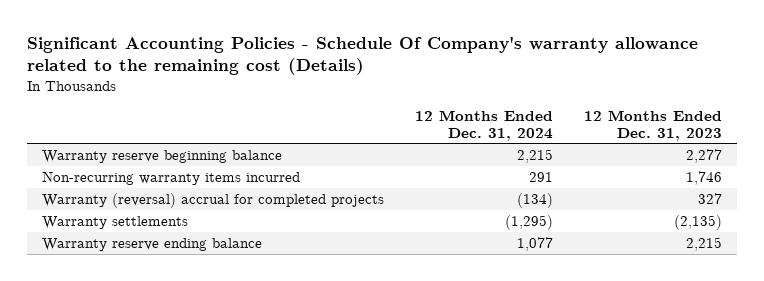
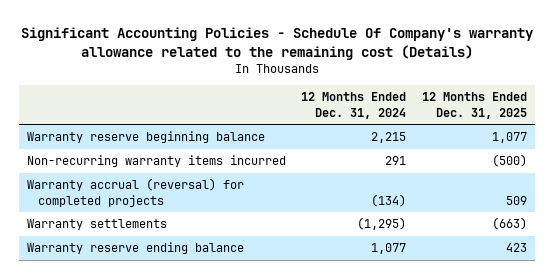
[583,109,722,141] 12 Months Ended Dec. 31, 2023 -> none
none -> [422,92,528,119] 12 Months Ended Dec. 31, 2025
[42,192,385,208] Warranty (reversal) accrual for completed projects -> [26,178,244,207] Warranty accrual (reversal) for completed projects

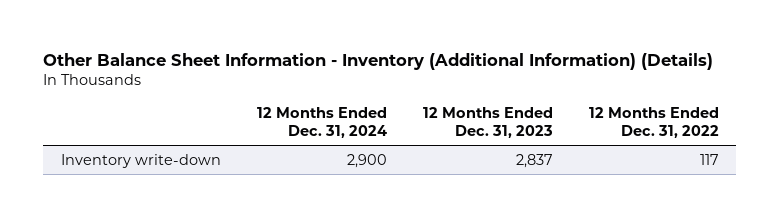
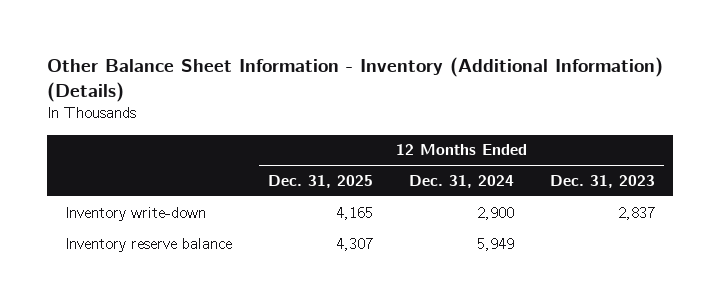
[588,107,719,139] 12 Months Ended Dec. 31, 2022 -> none
none -> [268,174,374,188] Dec. 31, 2025
none -> [65,237,233,252] Inventory reserve balance

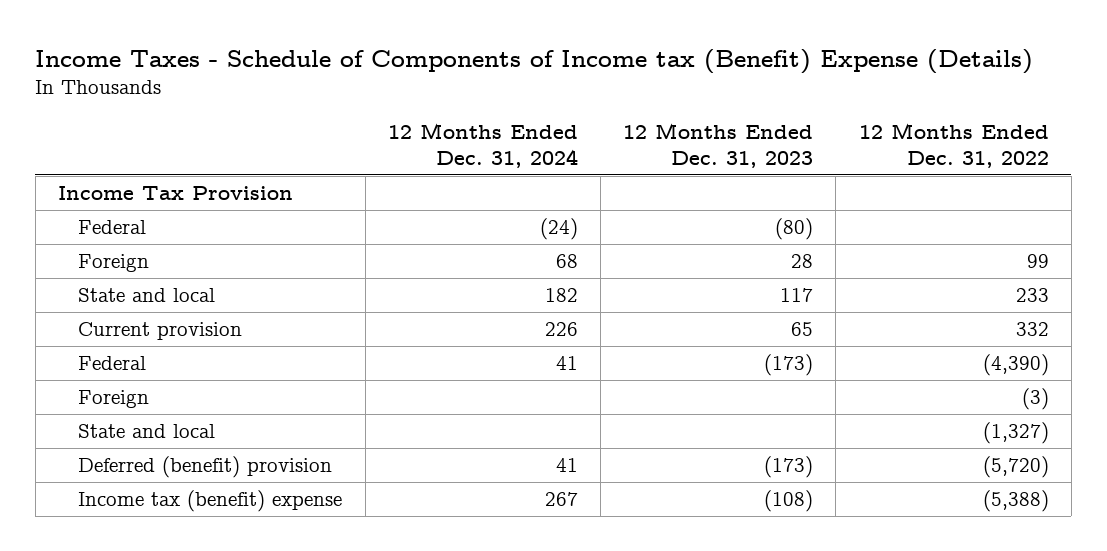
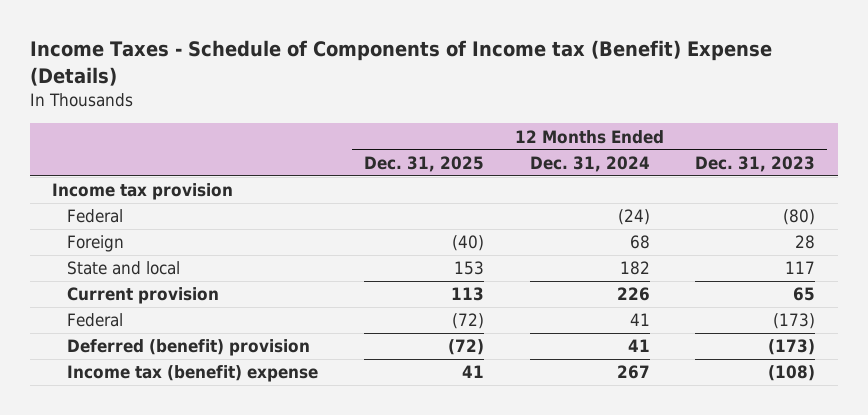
[858,122,1049,168] 12 Months Ended Dec. 31, 2022 -> none
none -> [363,156,484,173] Dec. 31, 2025
[57,186,293,201] Income Tax Provision -> [52,183,234,201] Income tax provision
[78,390,150,409] Foreign -> none
[78,424,216,439] State and local -> none

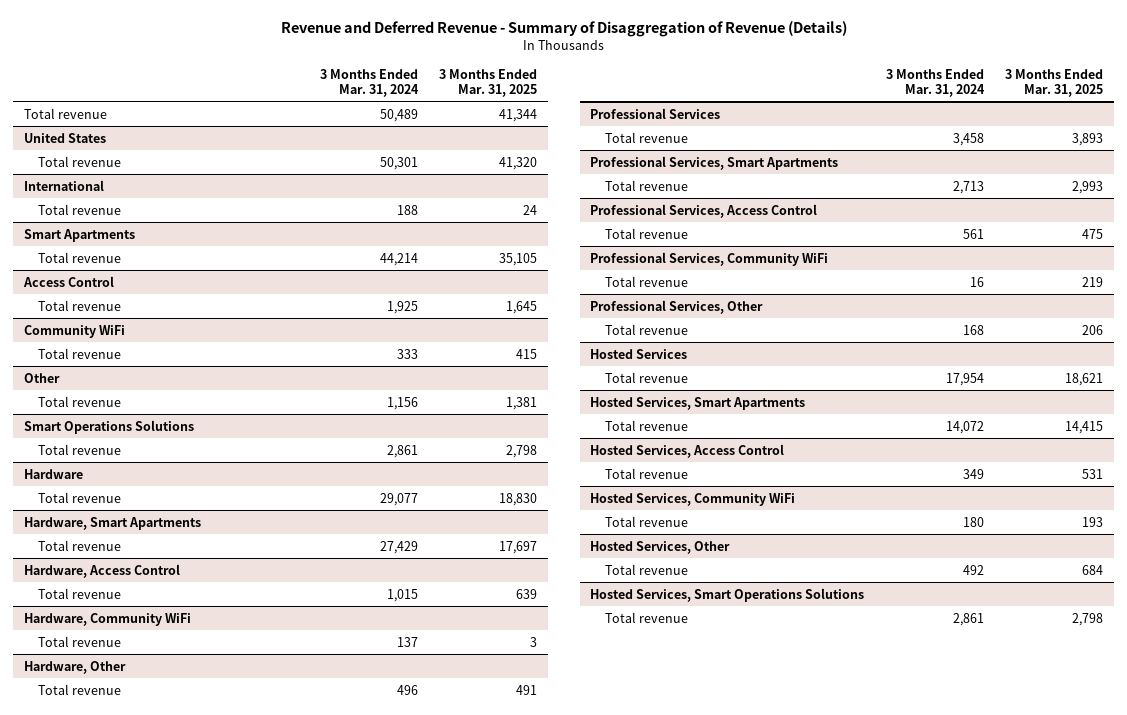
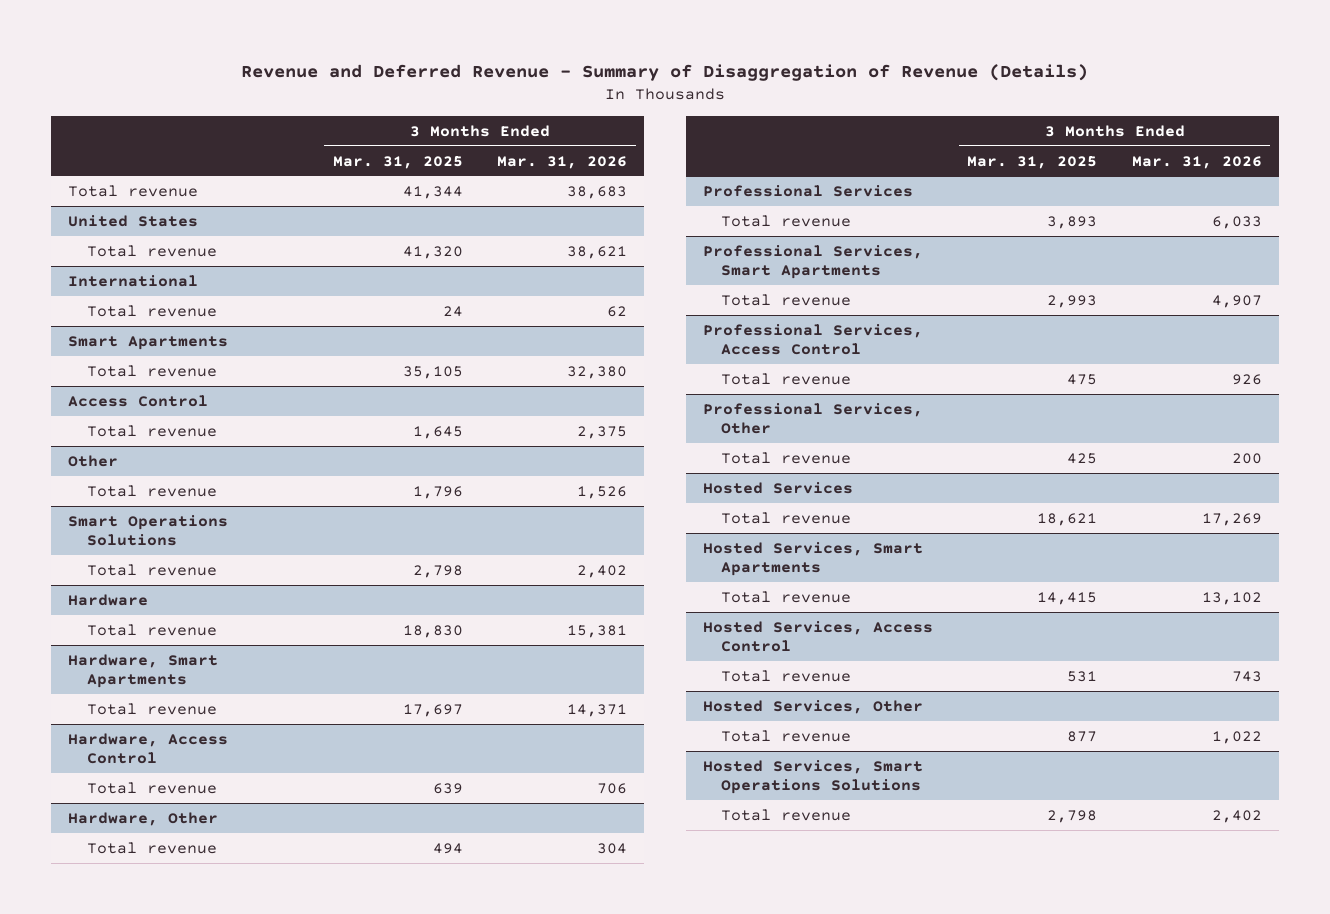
[319,69,419,98] 3 Months Ended Mar. 31, 2024 -> none
none -> [497,155,628,169] Mar. 31, 2026
[23,324,125,338] Community WiFi -> none
[38,347,122,359] Total revenue -> none
[506,396,538,410] 1,381 -> [412,485,463,499] 1,796
[23,612,191,626] Hardware, Community WiFi -> none
[38,635,122,647] Total revenue -> none
[516,684,538,695] 491 -> [432,842,463,854] 494
[590,251,829,266] Professional Services, Community WiFi -> none
[604,275,688,287] Total revenue -> none
[1082,324,1104,335] 206 -> [1067,452,1098,464] 425
[590,492,796,506] Hosted Services, Community WiFi -> none
[604,515,688,527] Total revenue -> none
[1082,564,1104,575] 684 -> [1067,730,1098,742] 877

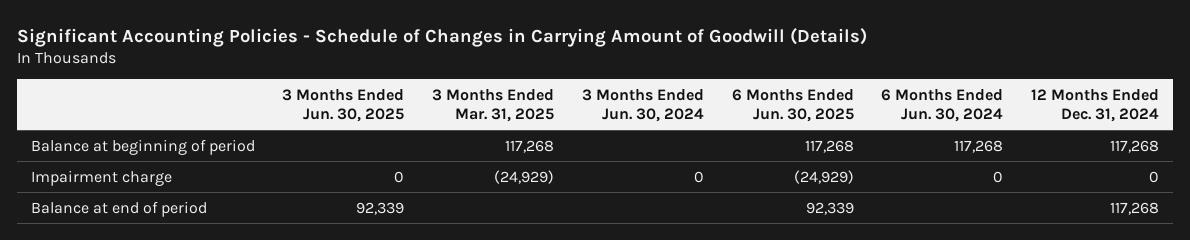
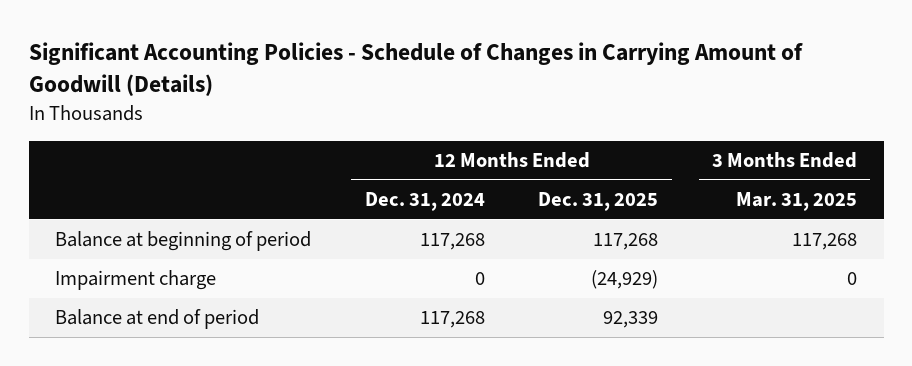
[282,88,405,122] 3 Months Ended Jun. 30, 2025 -> none
[581,88,704,122] 3 Months Ended Jun. 30, 2024 -> none
[731,88,854,122] 6 Months Ended Jun. 30, 2025 -> none
[881,88,1004,122] 6 Months Ended Jun. 30, 2024 -> none
none -> [538,191,659,211] Dec. 31, 2025
[494,169,555,184] (24,929) -> [847,272,858,286] 0

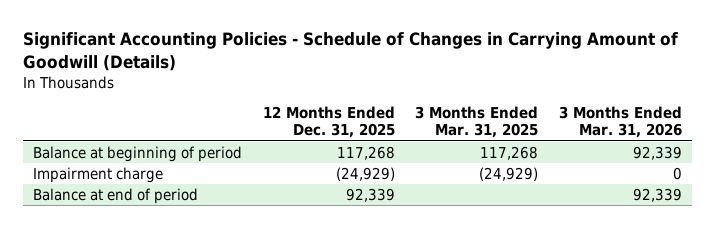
[364,191,485,211] Dec. 31, 2024 -> none
none -> [558,106,682,139] 3 Months Ended Mar. 31, 2026
[847,272,858,286] 0 -> [479,166,539,181] (24,929)

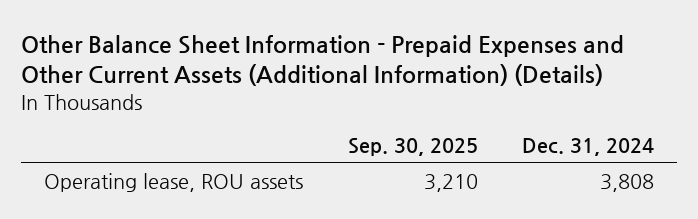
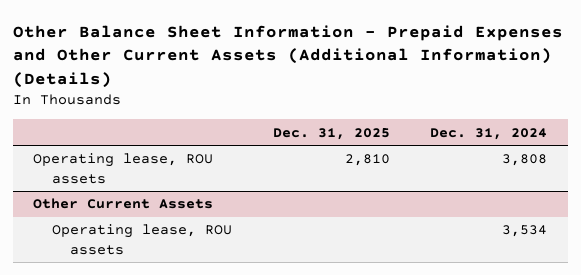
[347,138,478,157] Sep. 30, 2025 -> none
none -> [272,127,390,140] Dec. 31, 2025
none -> [33,198,214,210] Other Current Assets
none -> [51,224,232,255] Operating lease, ROU assets

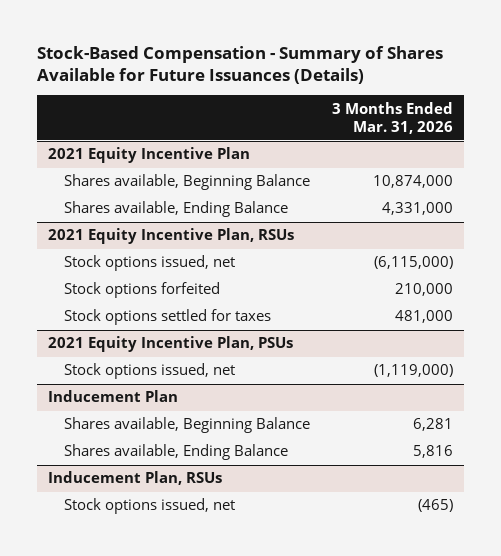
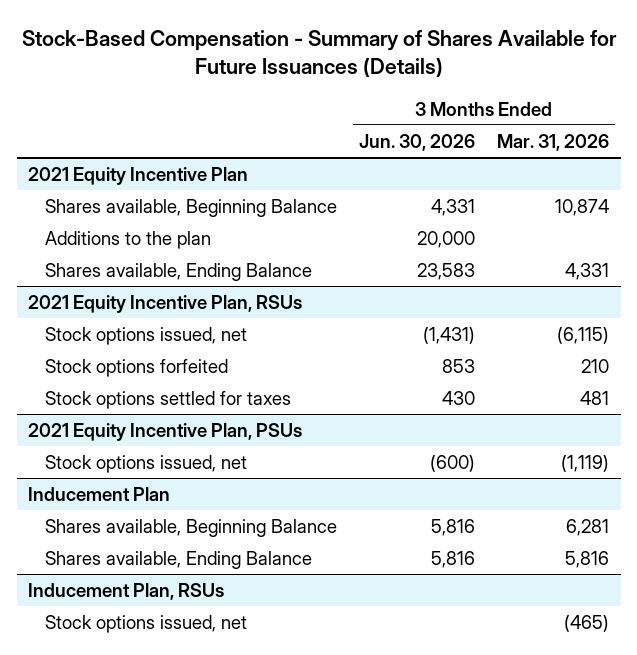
none -> [359,133,476,151] Jun. 30, 2026
[372,175,453,189] 10,874,000 -> [555,198,610,216] 10,874
none -> [44,230,211,249] Additions to the plan
[381,202,453,216] 4,331,000 -> [565,262,610,280] 4,331
[373,256,453,270] (6,115,000) -> [557,326,610,344] (6,115)
[394,283,453,297] 210,000 -> [581,358,610,373] 210
[394,310,453,324] 481,000 -> [580,390,610,405] 481
[373,364,453,378] (1,119,000) -> [561,454,610,472] (1,119)

